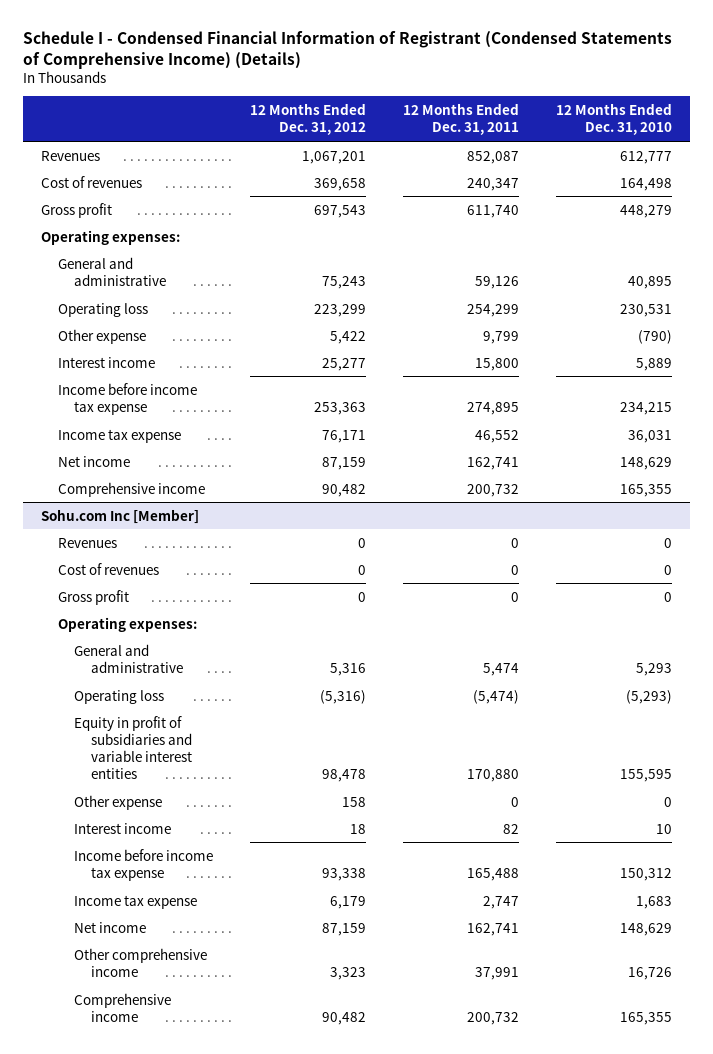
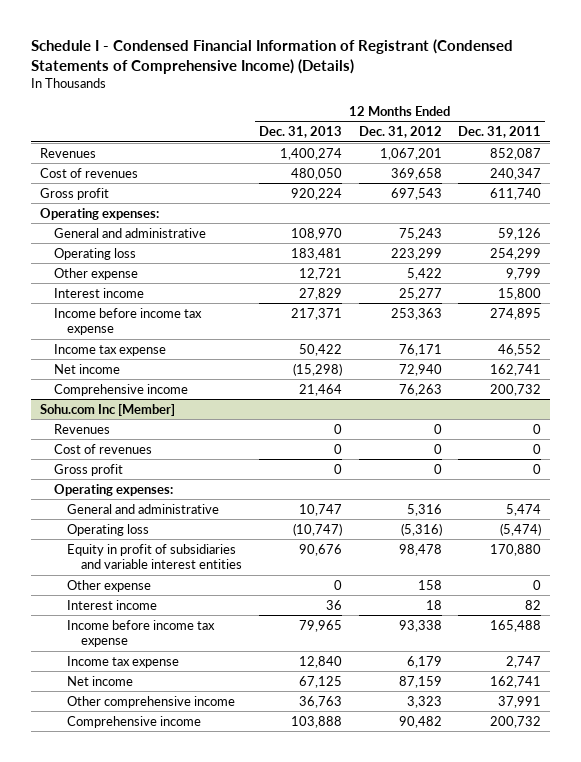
[555,103,672,136] 12 Months Ended Dec. 31, 2010 -> none
none -> [259,126,343,139] Dec. 31, 2013
[322,456,367,470] 87,159 -> [398,363,442,376] 72,940
[322,483,367,497] 90,482 -> [398,383,442,396] 76,263

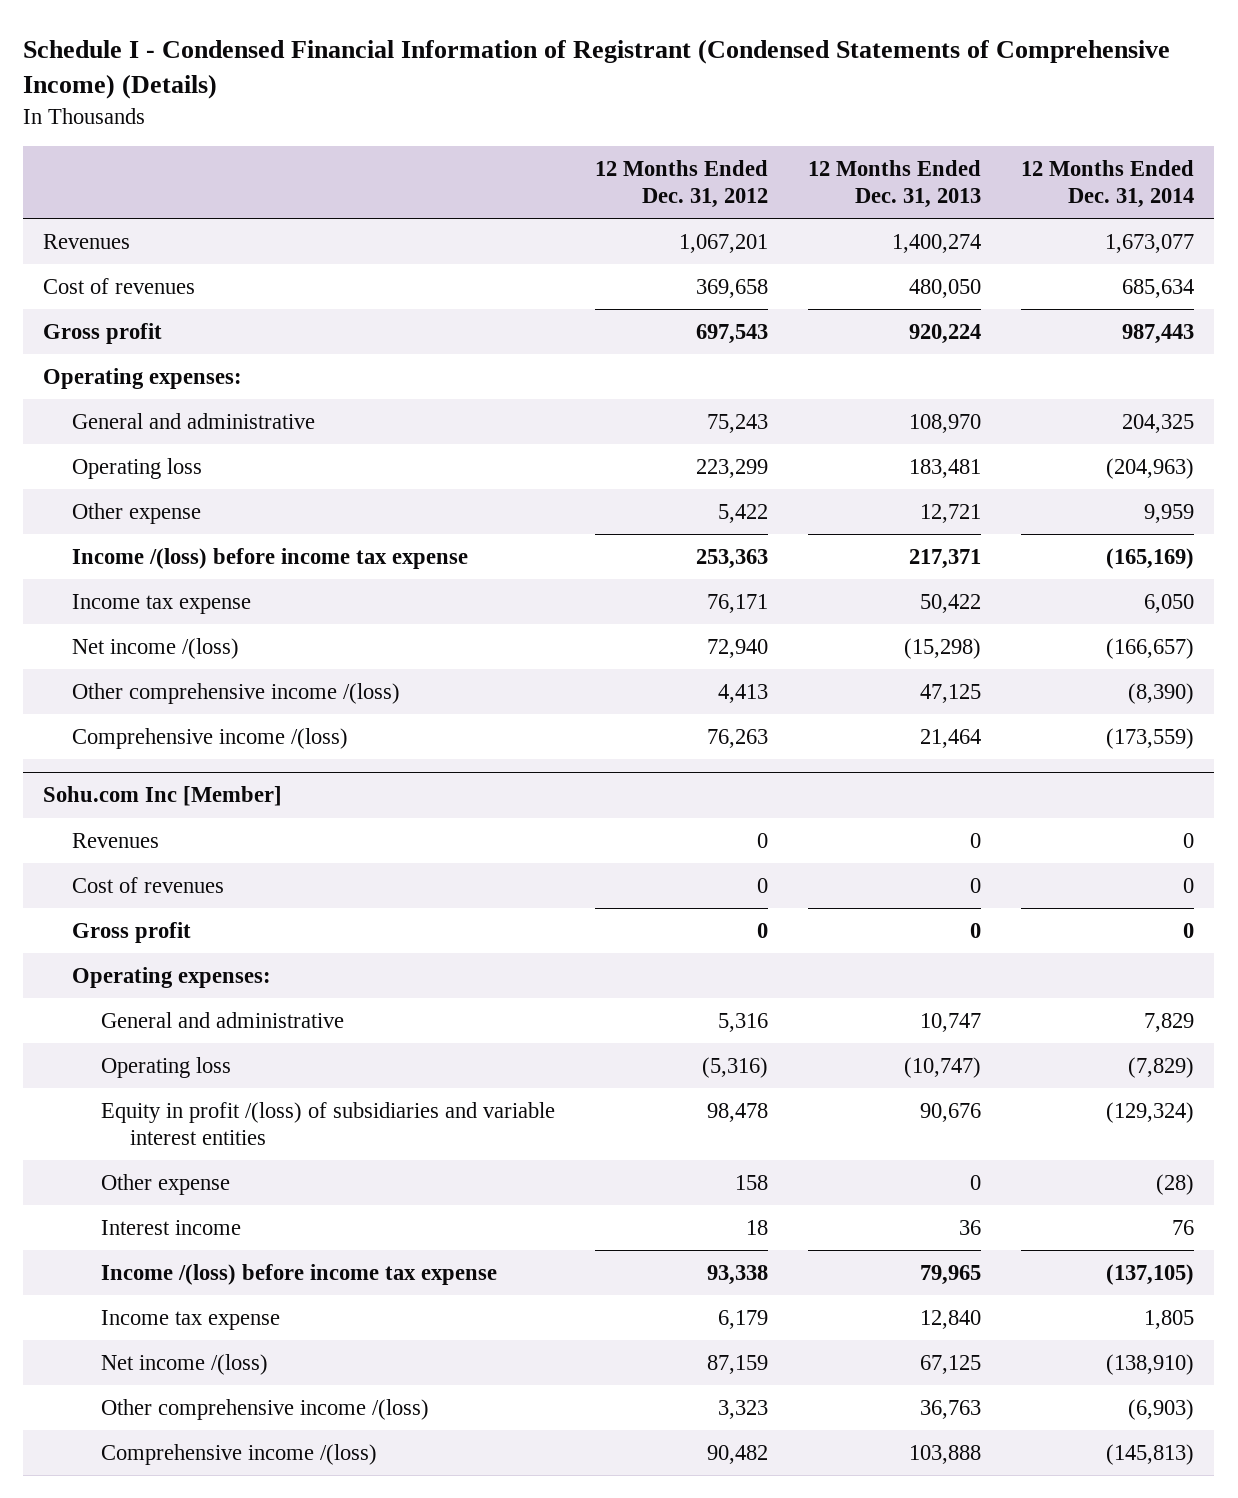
[458,126,542,139] Dec. 31, 2011 -> none
none -> [1021,159,1195,209] 12 Months Ended Dec. 31, 2014
[53,287,144,298] Interest income -> none
[53,307,202,336] Income before income tax expense -> [72,547,469,569] Income /(loss) before income tax expense
[53,363,120,374] Net income -> [72,637,240,659] Net income /(loss)
none -> [72,682,401,704] Other comprehensive income /(loss)
[53,383,188,396] Comprehensive income -> [72,727,349,749] Comprehensive income /(loss)
[67,543,243,570] Equity in profit of subsidiaries and variable interest entities -> [101,1101,556,1146] Equity in profit /(loss) of subsidiaries and variable interest entities
[67,619,216,648] Income before income tax expense -> [101,1263,498,1285] Income /(loss) before income tax expense
[67,675,134,686] Net income -> [101,1353,269,1375] Net income /(loss)
[67,695,236,708] Other comprehensive income -> [101,1398,430,1420] Other comprehensive income /(loss)
[67,715,202,728] Comprehensive income -> [101,1443,378,1465] Comprehensive income /(loss)

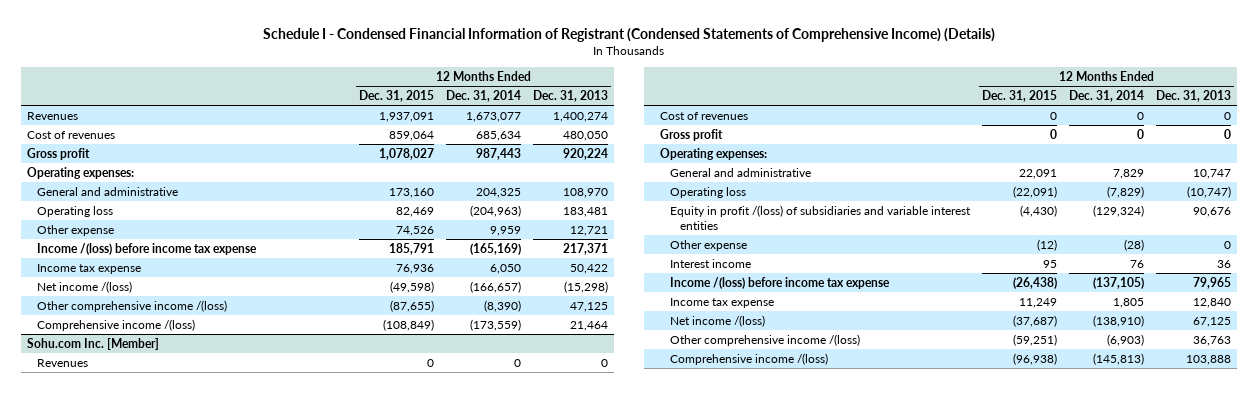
[595,159,769,209] 12 Months Ended Dec. 31, 2012 -> none
none -> [359,89,435,102] Dec. 31, 2015
[43,786,283,807] Sohu.com Inc [Member] -> [26,337,159,350] Sohu.com Inc. [Member]

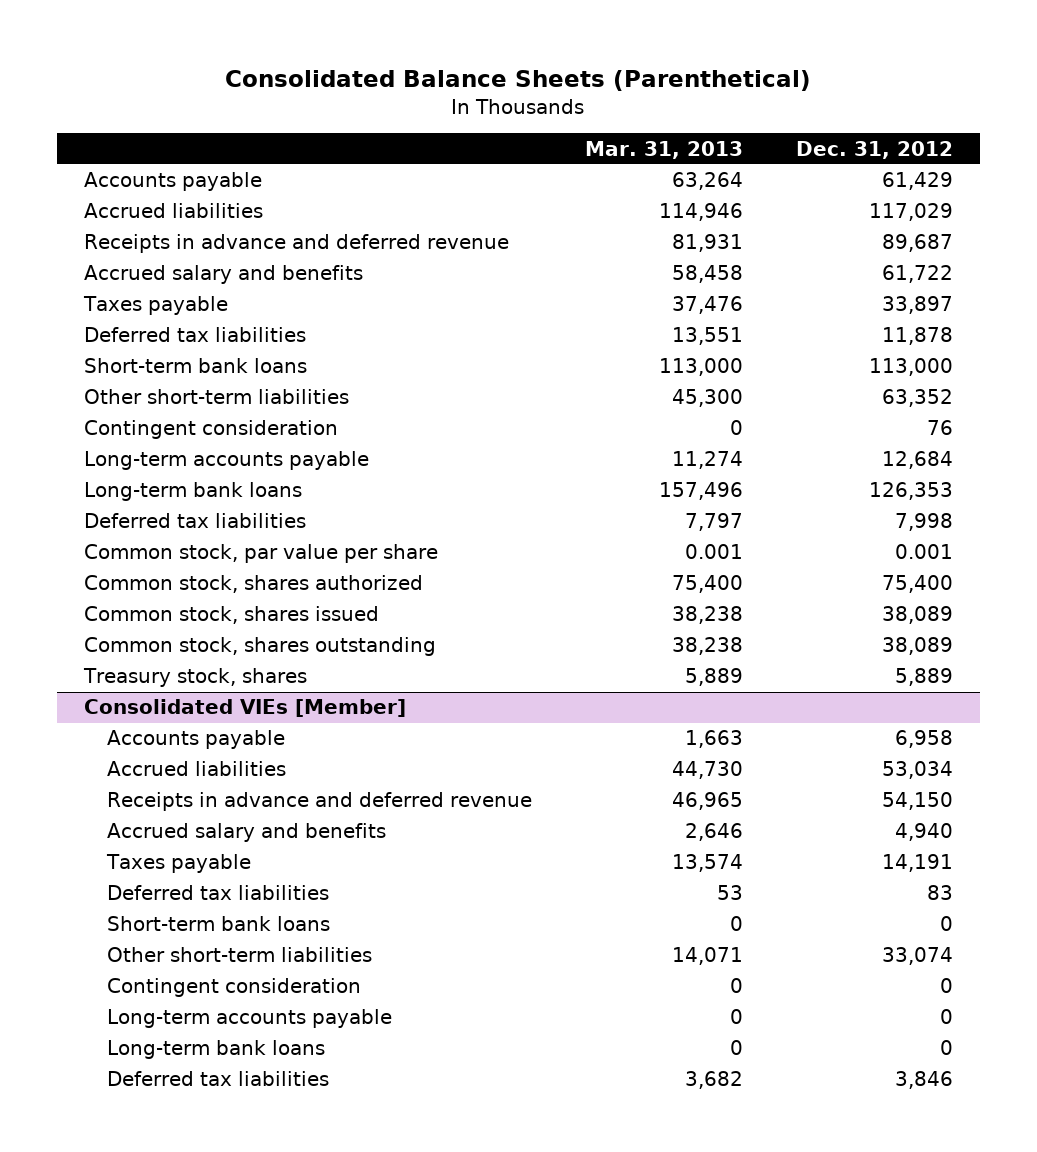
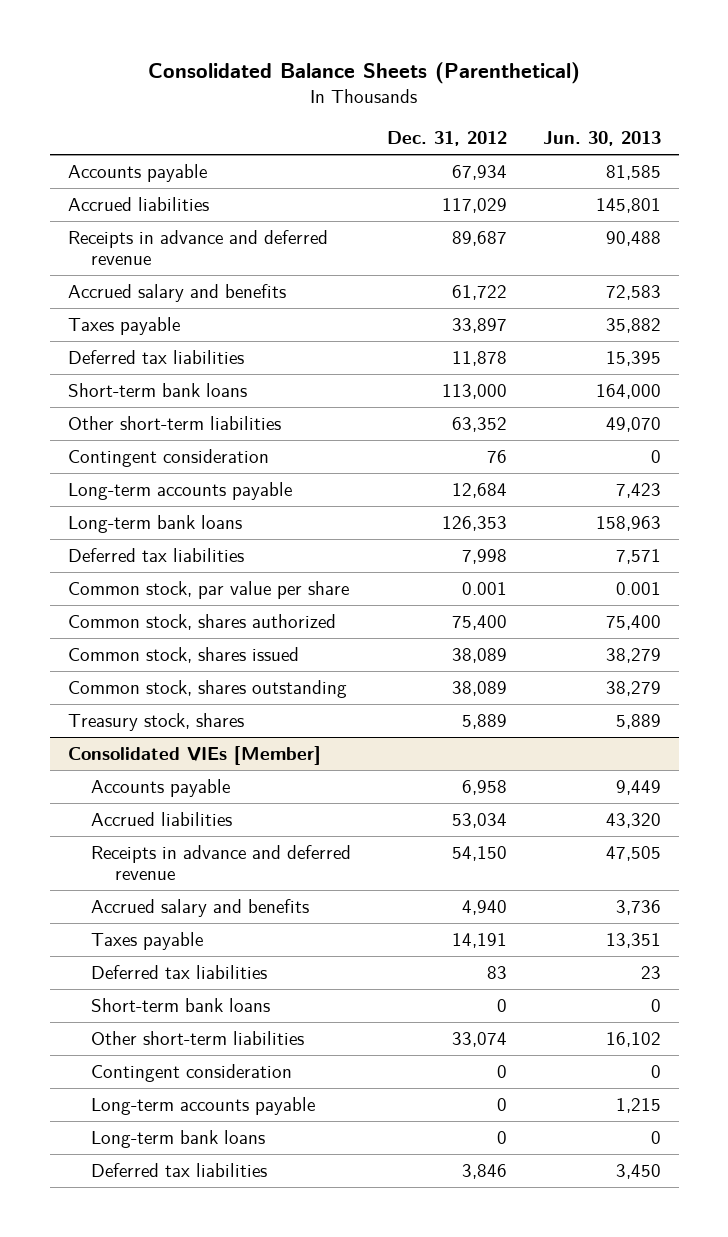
[584,140,743,159] Mar. 31, 2013 -> none
none -> [542,131,661,147] Jun. 30, 2013
[882,172,954,191] 61,429 -> [451,164,507,180] 67,934

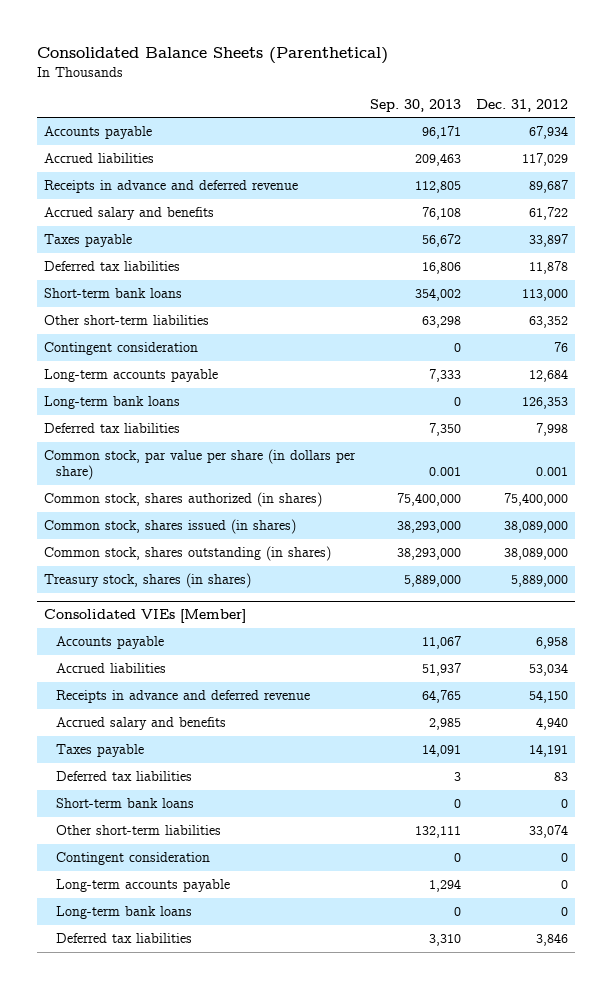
[542,131,661,147] Jun. 30, 2013 -> none
none -> [370,98,462,112] Sep. 30, 2013
[67,580,349,599] Common stock, par value per share -> [44,449,357,481] Common stock, par value per share (in dollars per share)
[67,613,336,630] Common stock, shares authorized -> [44,492,323,508] Common stock, shares authorized (in shares)
[451,614,507,630] 75,400 -> [503,493,568,507] 75,400,000
[67,646,299,663] Common stock, shares issued -> [44,519,297,535] Common stock, shares issued (in shares)
[451,647,507,663] 38,089 -> [503,521,568,534] 38,089,000
[67,679,347,698] Common stock, shares outstanding -> [44,546,332,562] Common stock, shares outstanding (in shares)
[451,680,507,696] 38,089 -> [503,548,568,561] 38,089,000
[67,712,244,731] Treasury stock, shares -> [44,573,252,589] Treasury stock, shares (in shares)
[461,713,507,729] 5,889 -> [510,575,568,588] 5,889,000

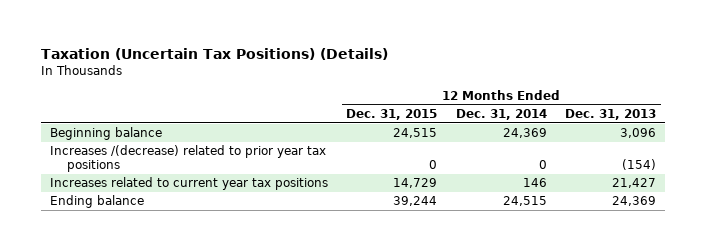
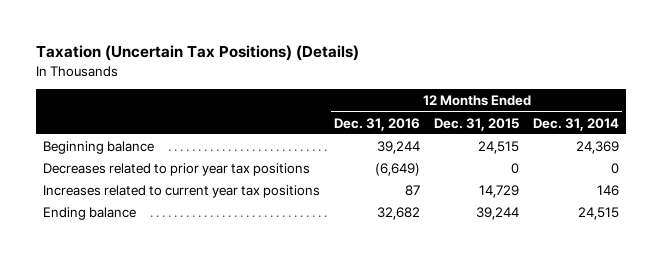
[565,109,657,121] Dec. 31, 2013 -> none
none -> [334,117,421,131] Dec. 31, 2016
[50,145,327,173] Increases /(decrease) related to prior year tax positions -> [43,162,311,176] Decreases related to prior year tax positions

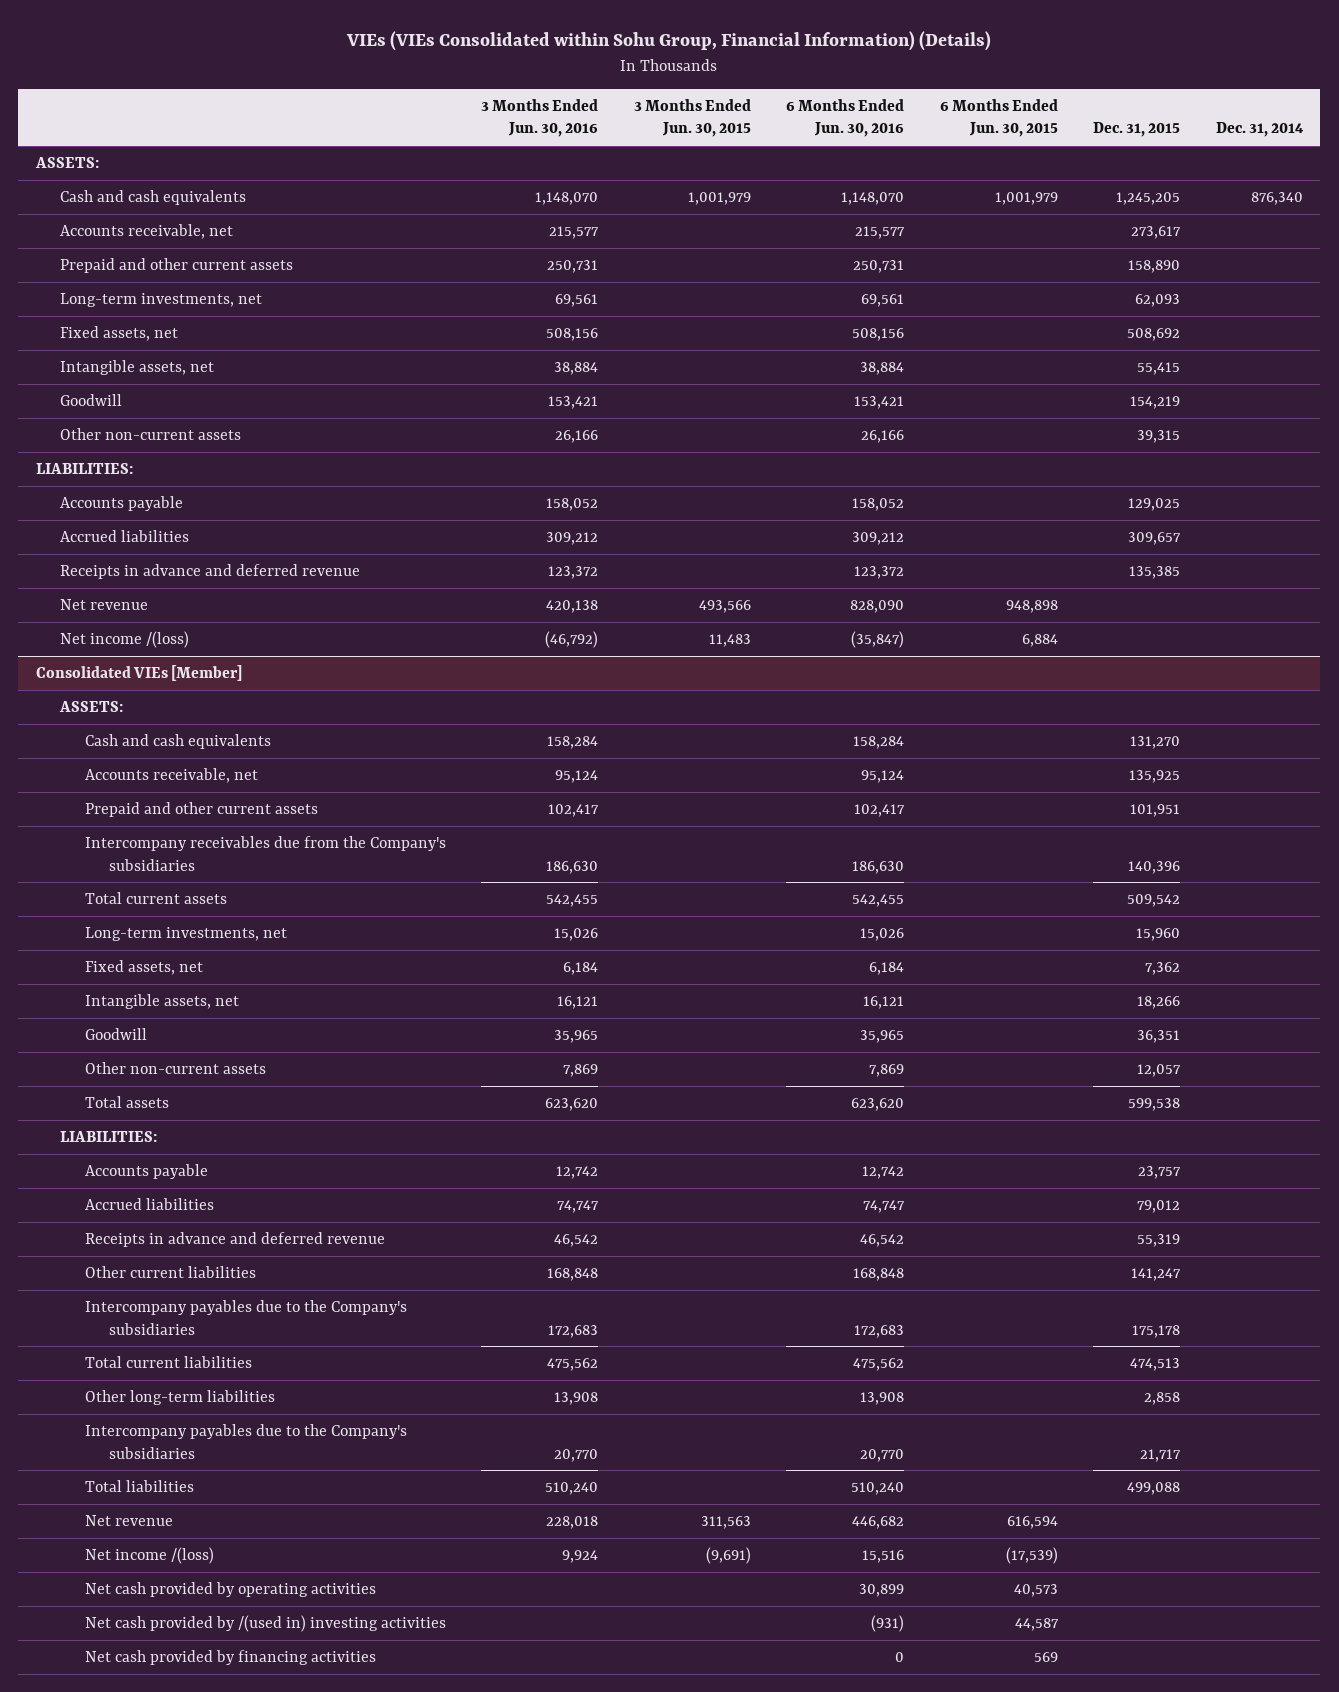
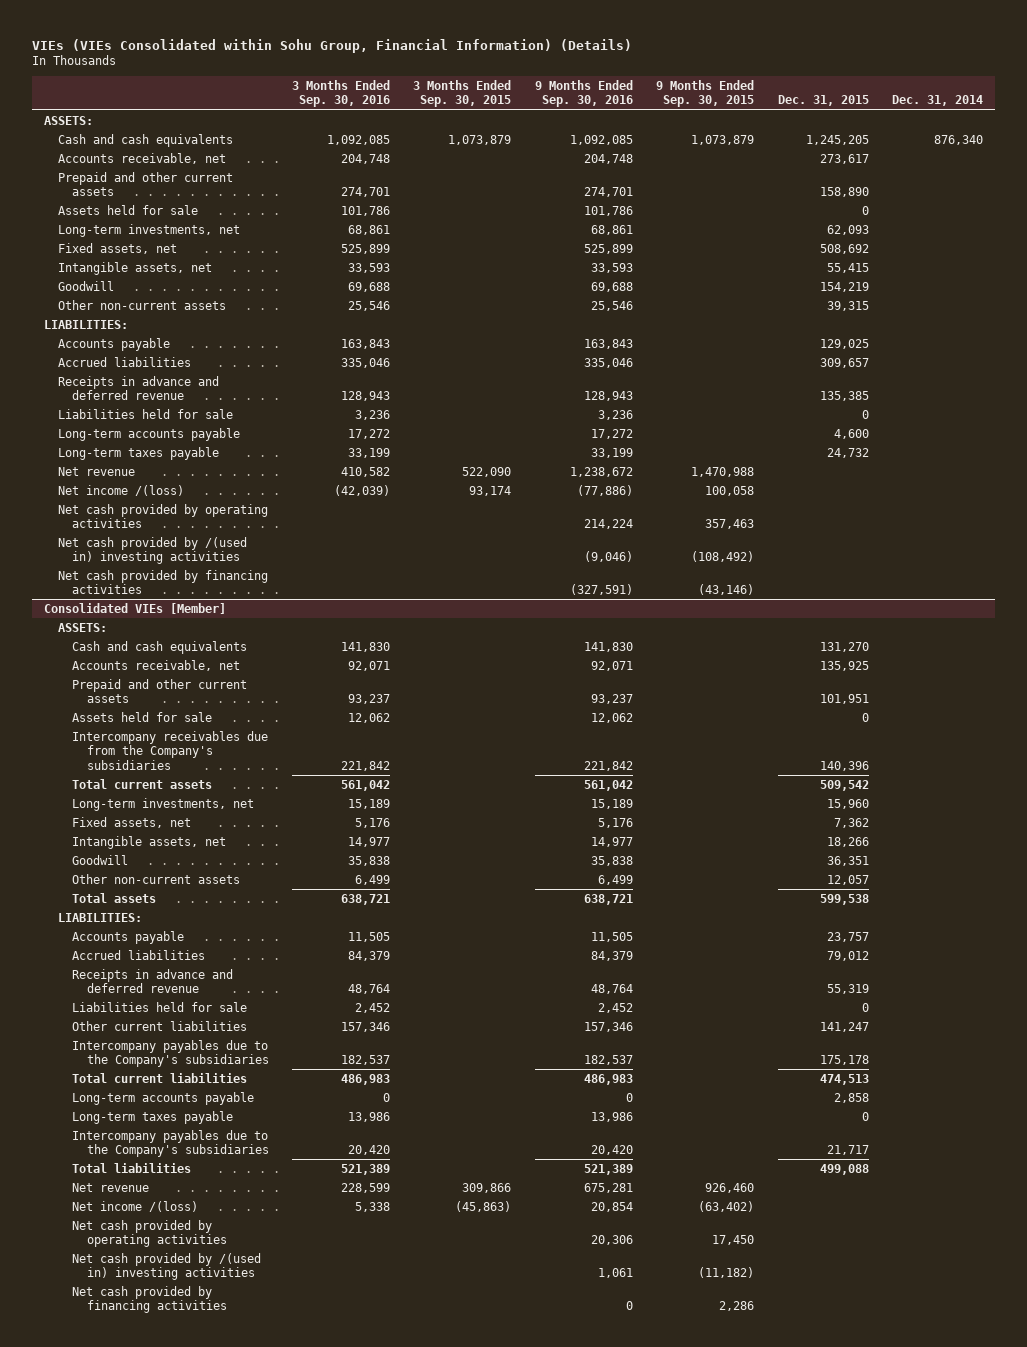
[481,99,599,138] 3 Months Ended Jun. 30, 2016 -> none
[633,99,751,138] 3 Months Ended Jun. 30, 2015 -> none
[786,99,905,138] 6 Months Ended Jun. 30, 2016 -> none
[939,99,1058,138] 6 Months Ended Jun. 30, 2015 -> none
none -> [291,79,390,108] 3 Months Ended Sep. 30, 2016
none -> [413,79,512,108] 3 Months Ended Sep. 30, 2015
none -> [534,79,633,108] 9 Months Ended Sep. 30, 2016
none -> [656,79,755,108] 9 Months Ended Sep. 30, 2015
none -> [58,204,199,215] Assets held for sale
none -> [58,408,234,419] Liabilities held for sale
none -> [58,427,241,441] Long-term accounts payable
none -> [58,446,220,460] Long-term taxes payable
none -> [58,503,269,529] Net cash provided by operating activities
none -> [58,536,248,565] Net cash provided by /(used in) investing activities
none -> [58,569,269,595] Net cash provided by financing activities
none -> [72,711,213,722] Assets held for sale
none -> [72,1001,248,1012] Liabilities held for sale
[84,1390,275,1406] Other long-term liabilities -> [72,1091,255,1105] Long-term accounts payable
none -> [72,1110,234,1124] Long-term taxes payable

